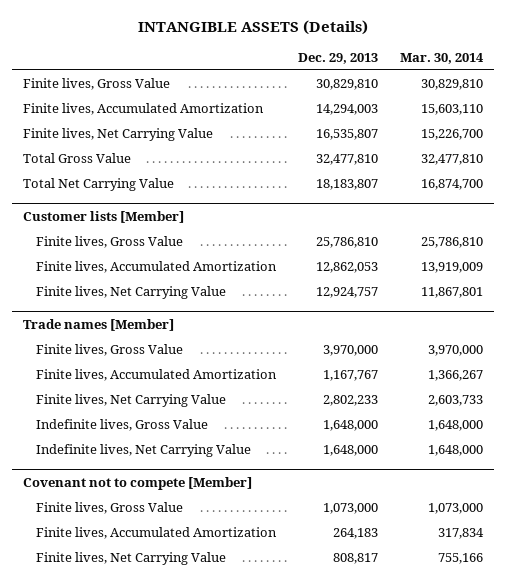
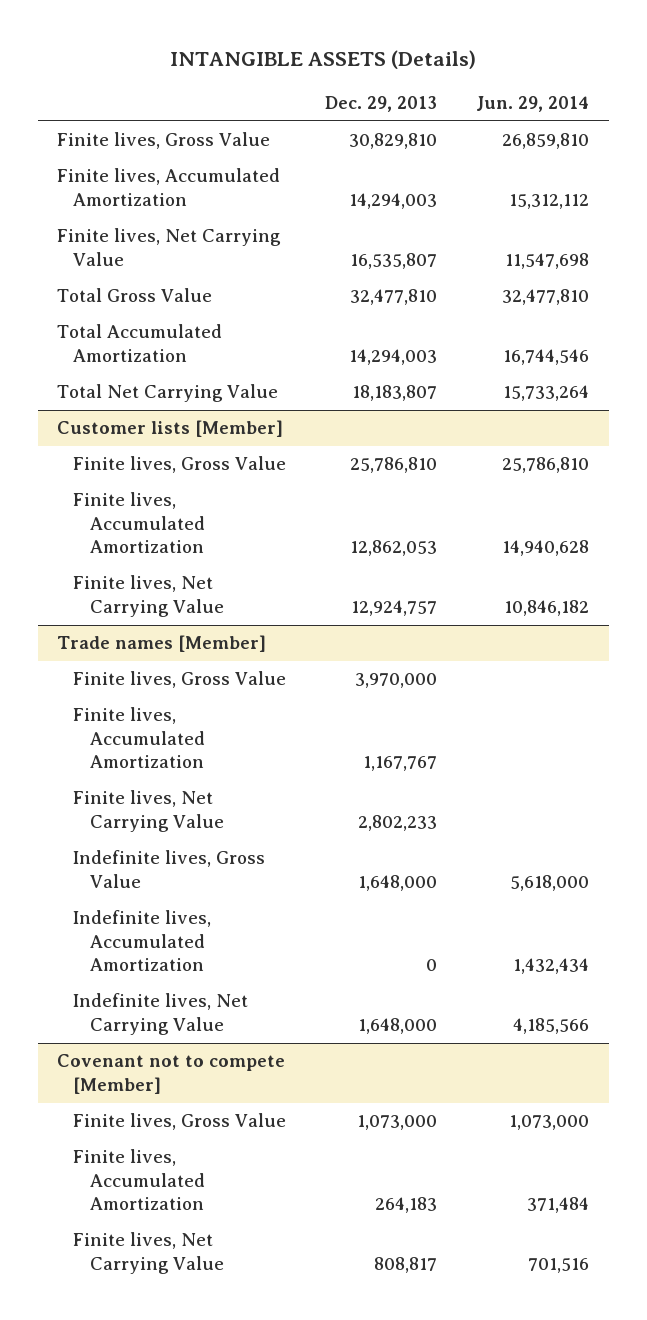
[400,53,485,65] Mar. 30, 2014 -> none
none -> [476,95,590,112] Jun. 29, 2014
none -> [57,324,223,362] Total Accumulated Amortization
none -> [73,910,212,972] Indefinite lives, Accumulated Amortization

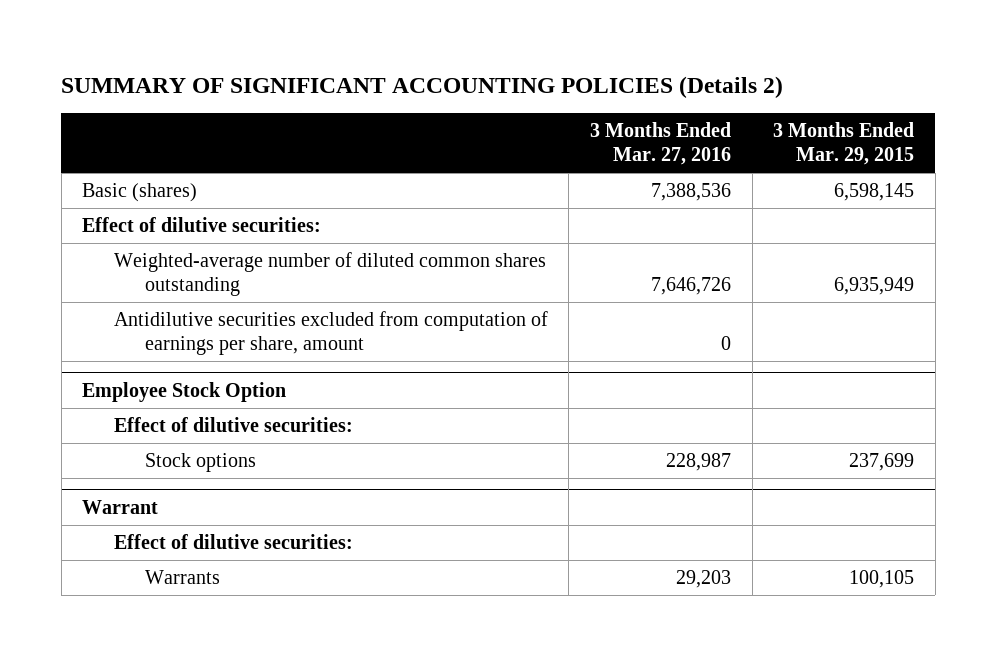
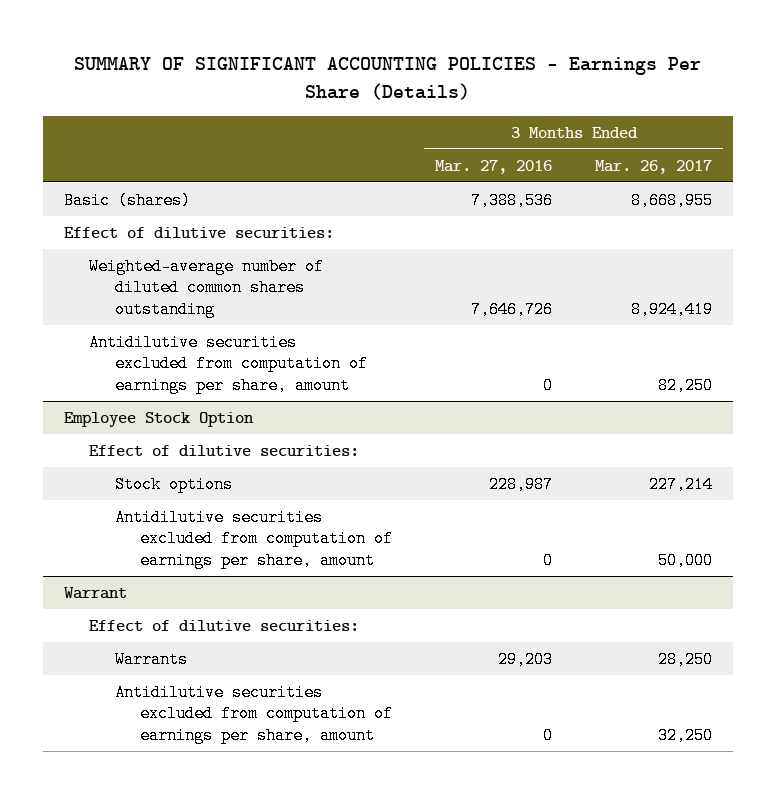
[61,75,784,98] SUMMARY OF SIGNIFICANT ACCOUNTING POLICIES (Details 2) -> [73,57,701,100] SUMMARY OF SIGNIFICANT ACCOUNTING POLICIES - Earnings Per Share (Details)
[773,122,915,166] 3 Months Ended Mar. 29, 2015 -> none
none -> [594,159,712,174] Mar. 26, 2017
none -> [114,509,394,569] Antidilutive securities excluded from computation of earnings per share, amount
none -> [114,684,394,744] Antidilutive securities excluded from computation of earnings per share, amount

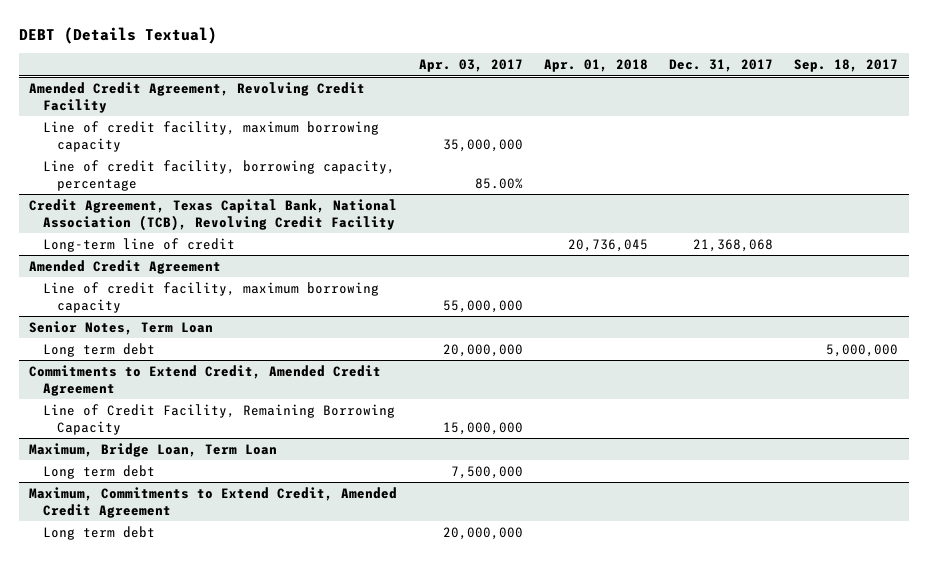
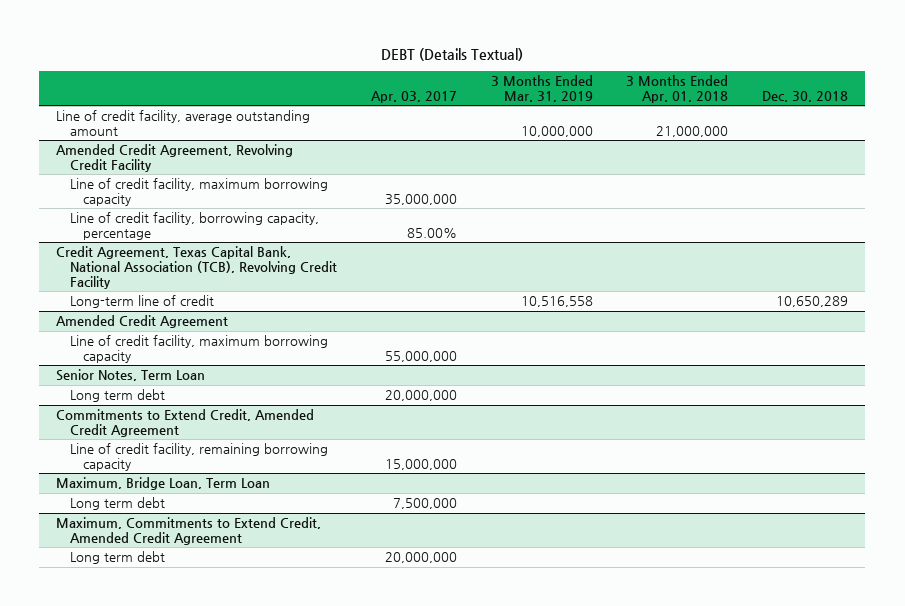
[543,59,648,73] Apr. 01, 2018 -> none
[668,59,773,73] Dec. 31, 2017 -> none
[794,59,899,73] Sep. 18, 2017 -> none
none -> [490,75,593,102] 3 Months Ended Mar. 31, 2019
none -> [626,75,729,103] 3 Months Ended Apr. 01, 2018
none -> [762,90,849,102] Dec. 30, 2018
none -> [56,110,311,136] Line of credit facility, average outstanding amount
[43,403,396,435] Line of Credit Facility, Remaining Borrowing Capacity -> [69,443,328,471] Line of credit facility, remaining borrowing capacity

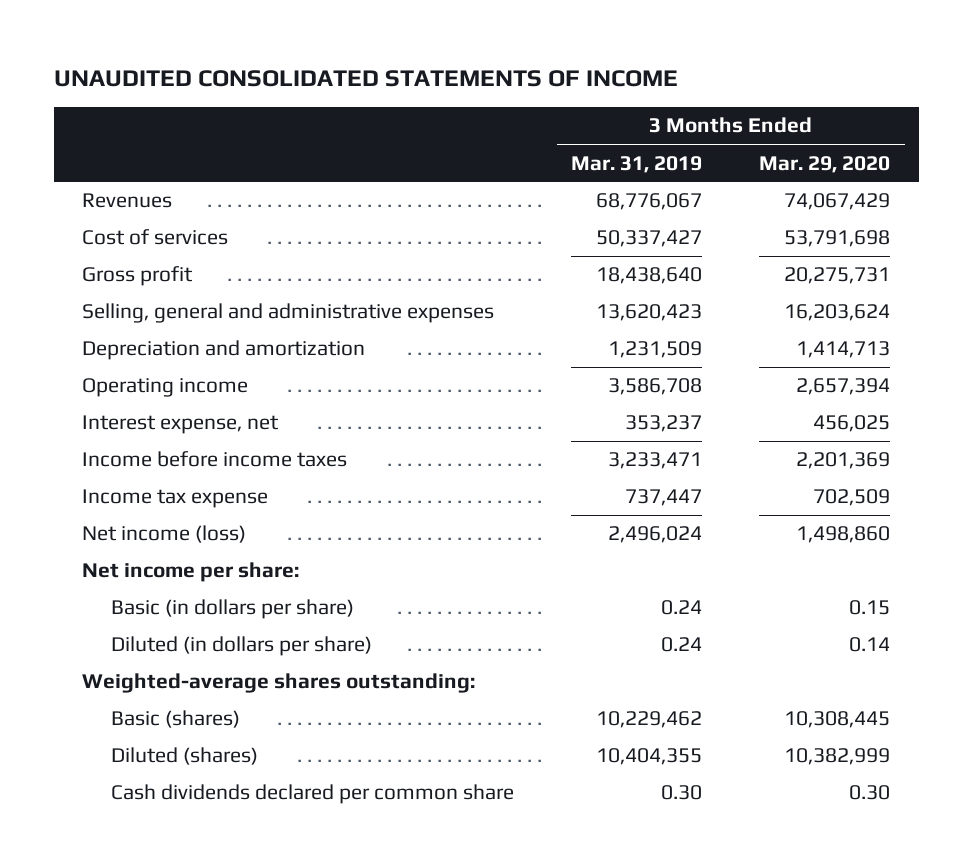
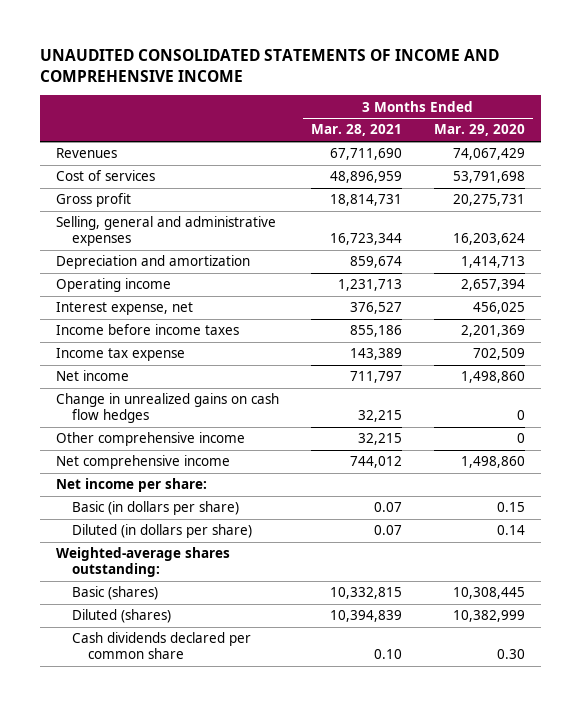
[53,69,678,87] UNAUDITED CONSOLIDATED STATEMENTS OF INCOME -> [39,48,499,82] UNAUDITED CONSOLIDATED STATEMENTS OF INCOME AND COMPREHENSIVE INCOME
[571,155,703,173] Mar. 31, 2019 -> none
none -> [310,124,402,137] Mar. 28, 2021
[82,525,247,544] Net income (loss) -> [55,370,129,382] Net income
none -> [55,393,279,424] Change in unrealized gains on cash flow hedges
none -> [55,432,245,447] Other comprehensive income
none -> [55,455,230,470] Net comprehensive income

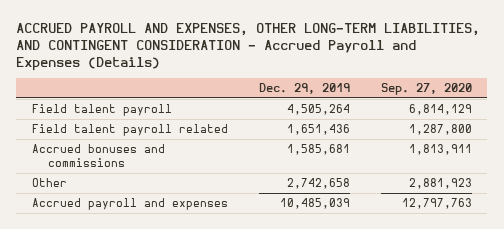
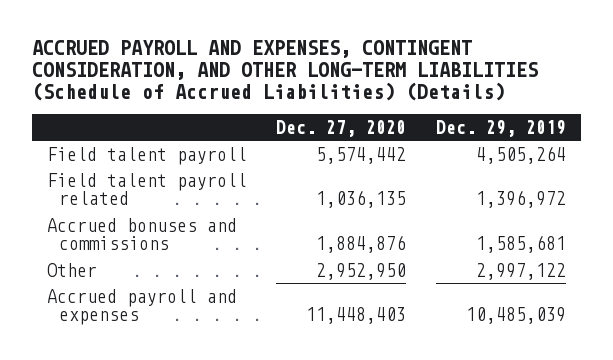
[16,23,481,72] ACCRUED PAYROLL AND EXPENSES, OTHER LONG-TERM LIABILITIES, AND CONTINGENT CONSIDERATION - Accrued Payroll and Expenses (Details) -> [32,39,539,102] ACCRUED PAYROLL AND EXPENSES, CONTINGENT CONSIDERATION, AND OTHER LONG-TERM LIABILITIES (Schedule of Accrued Liabilities) (Details)
[380,82,472,95] Sep. 27, 2020 -> none
none -> [276,119,407,137] Dec. 27, 2020
[286,124,350,136] 1,651,436 -> [475,190,566,209] 1,396,972
[286,178,350,190] 2,742,658 -> [475,262,566,280] 2,997,122

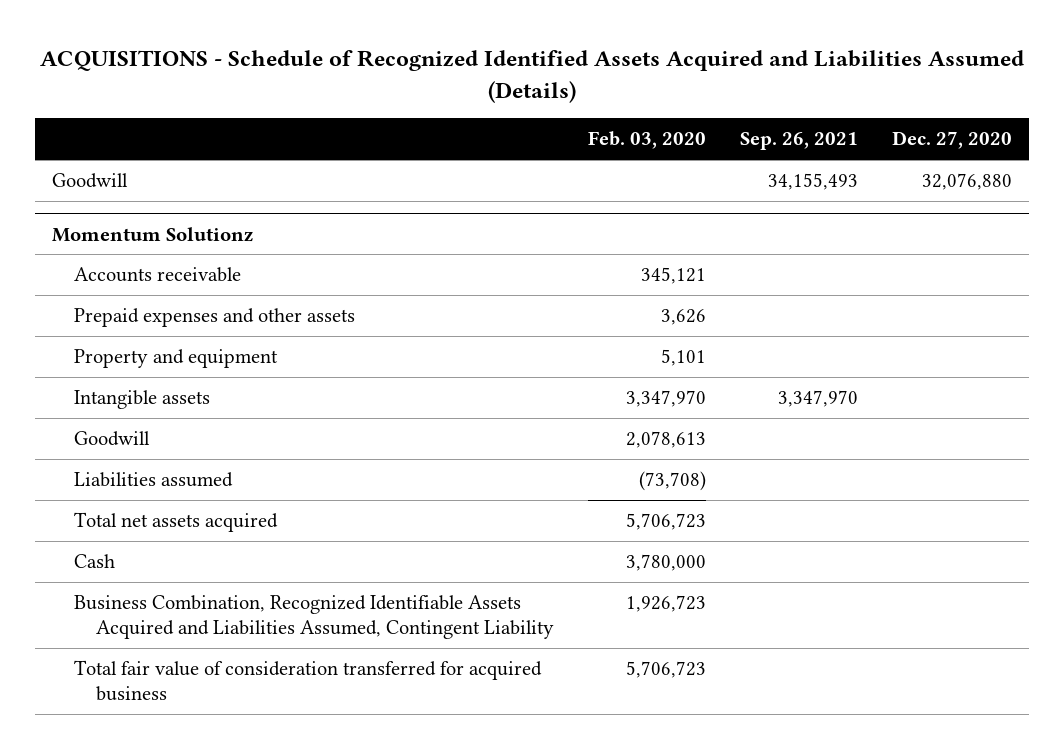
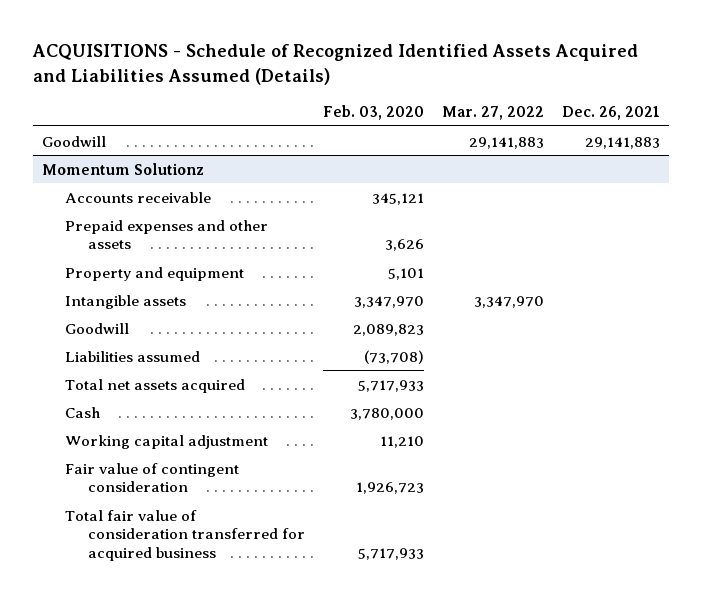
[739,132,858,151] Sep. 26, 2021 -> none
[891,131,1012,150] Dec. 27, 2020 -> none
none -> [441,106,544,121] Mar. 27, 2022
none -> [561,106,660,121] Dec. 26, 2021
[625,431,706,449] 2,078,613 -> [352,323,424,336] 2,089,823
[625,513,706,531] 5,706,723 -> [357,379,424,392] 5,717,933
none -> [64,434,268,449] Working capital adjustment
[73,595,554,640] Business Combination, Recognized Identifiable Assets Acquired and Liabilities Assumed, Contingent Liability -> [64,462,239,493] Fair value of contingent consideration
[625,661,706,679] 5,706,723 -> [357,547,424,560] 5,717,933

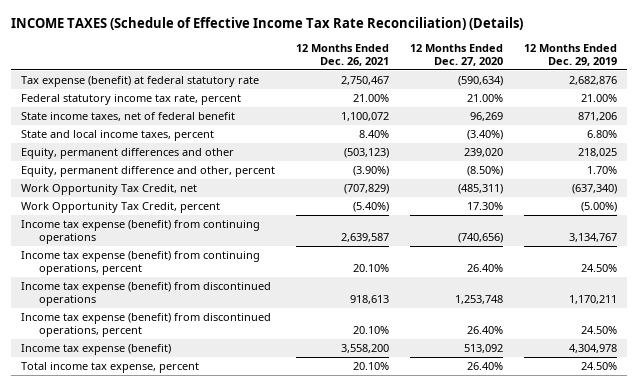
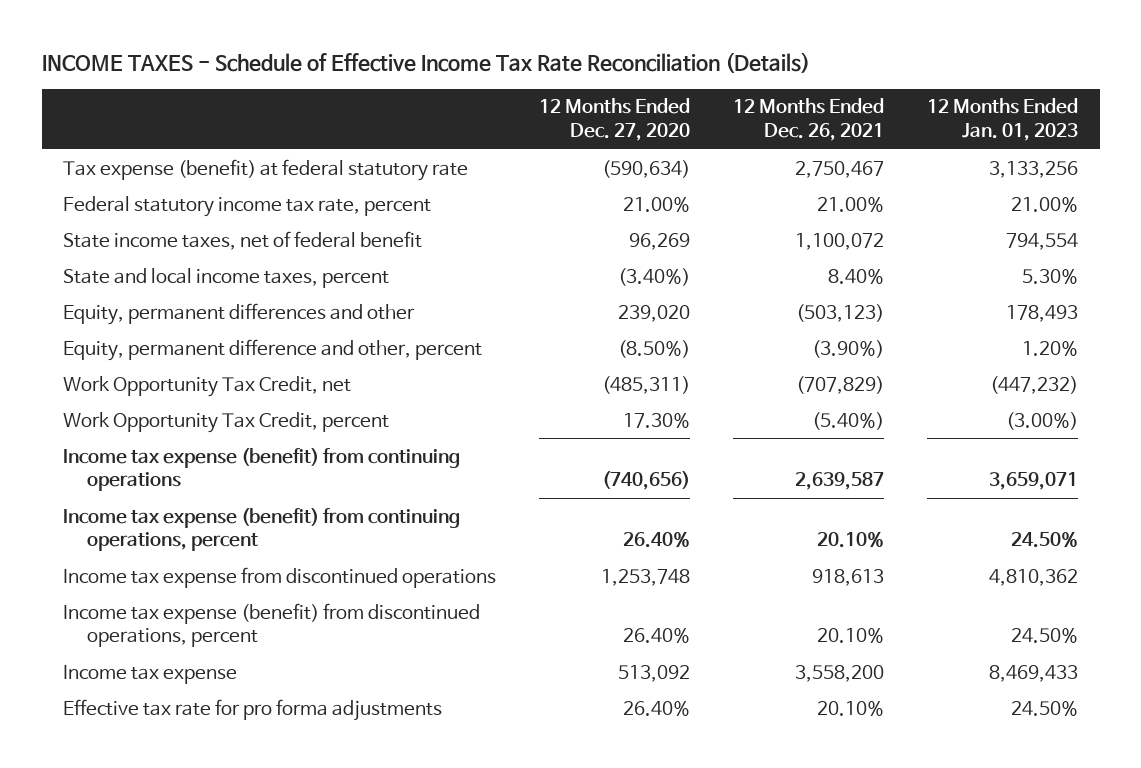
[10,16,523,30] INCOME TAXES (Schedule of Effective Income Tax Rate Reconciliation) (Details) -> [41,52,810,74] INCOME TAXES - Schedule of Effective Income Tax Rate Reconciliation (Details)
[523,43,617,66] 12 Months Ended Dec. 29, 2019 -> none
none -> [927,98,1079,142] 12 Months Ended Jan. 01, 2023
[20,281,271,306] Income tax expense (benefit) from discontinued operations -> [63,566,497,588] Income tax expense from discontinued operations
[20,343,171,355] Income tax expense (benefit) -> [63,664,238,684] Income tax expense
[20,361,199,373] Total income tax expense, percent -> [63,698,443,721] Effective tax rate for pro forma adjustments

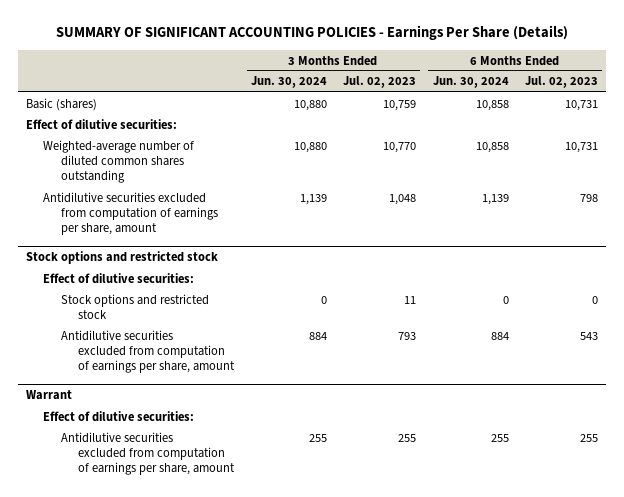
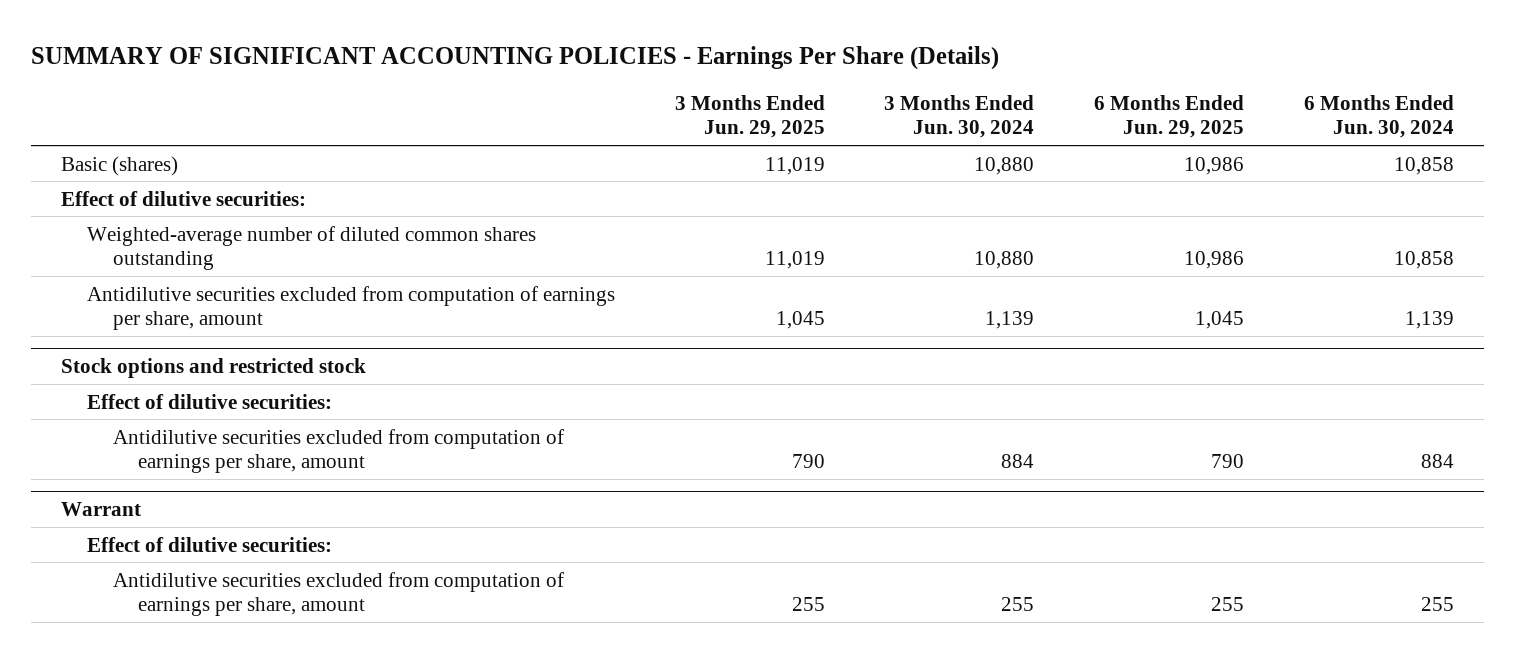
[343,76,417,89] Jul. 02, 2023 -> none
[524,76,598,89] Jul. 02, 2023 -> none
none -> [674,94,825,139] 3 Months Ended Jun. 29, 2025
none -> [1094,94,1245,139] 6 Months Ended Jun. 29, 2025
[60,293,209,320] Stock options and restricted stock -> none

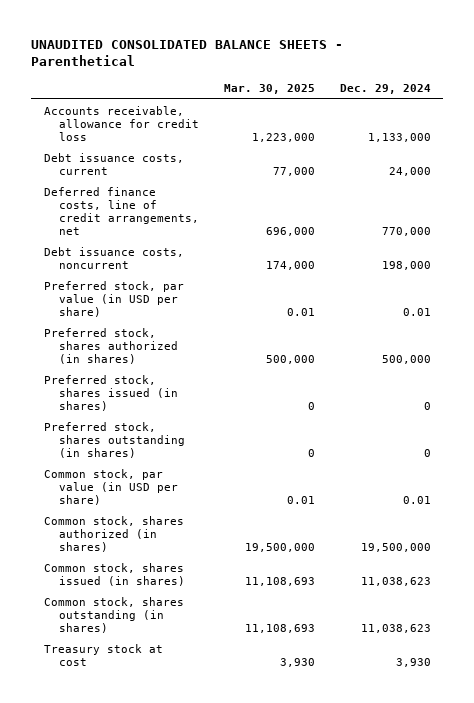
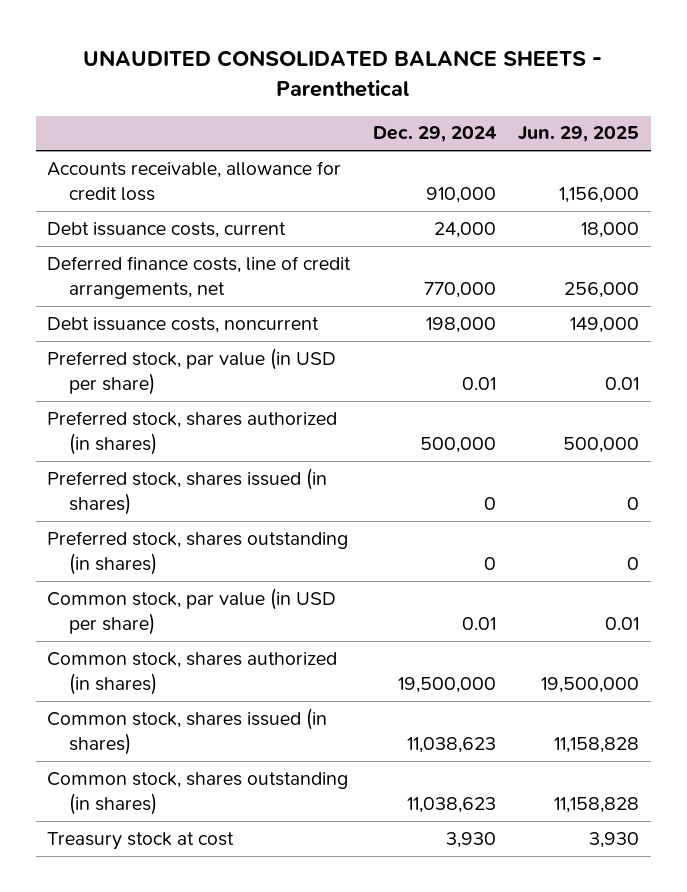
[223,84,315,95] Mar. 30, 2025 -> none
none -> [518,126,640,143] Jun. 29, 2025
[367,132,431,142] 1,133,000 -> [425,186,496,203] 910,000

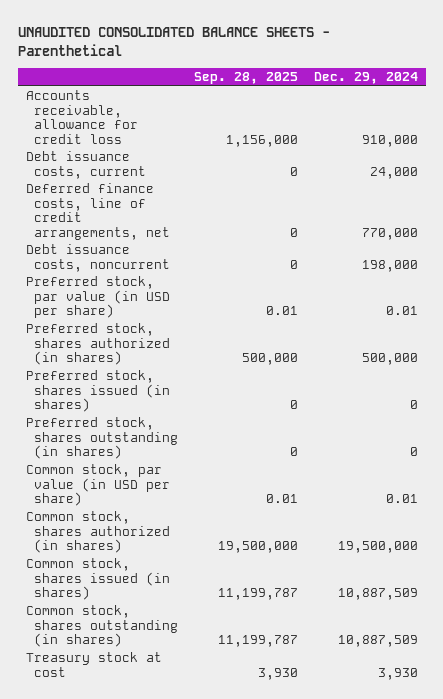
[518,126,640,143] Jun. 29, 2025 -> none
none -> [193,72,298,85] Sep. 28, 2025
[406,736,496,753] 11,038,623 -> [337,588,418,601] 10,887,509
[406,796,496,813] 11,038,623 -> [337,635,418,648] 10,887,509

